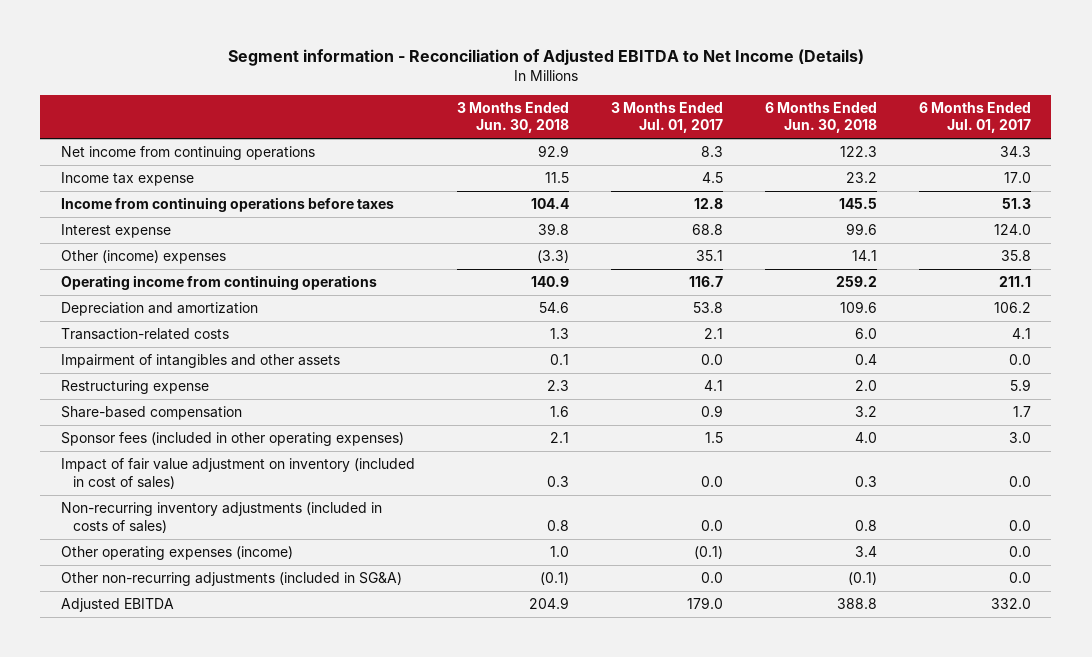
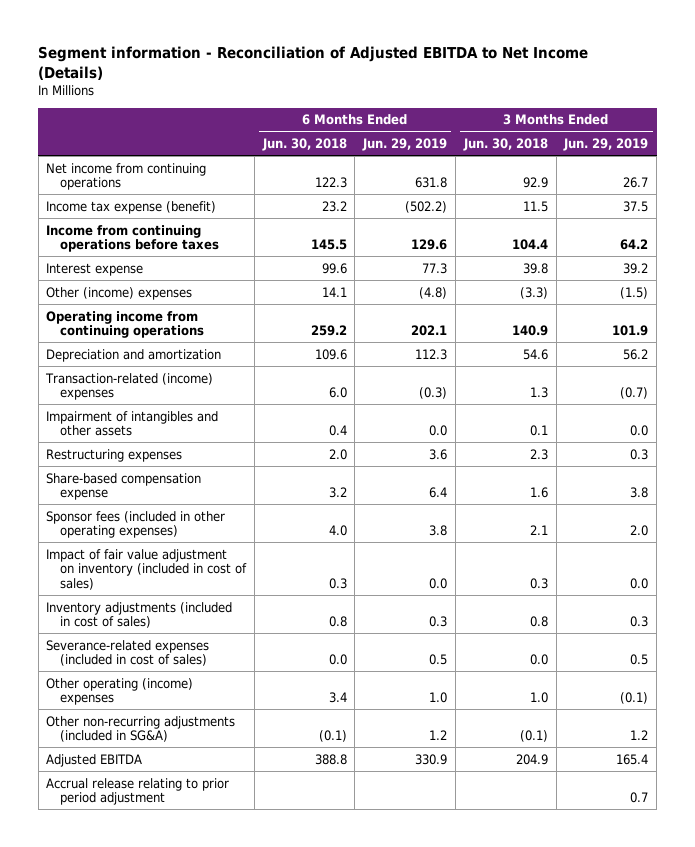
[610,101,723,134] 3 Months Ended Jul. 01, 2017 -> none
[918,101,1031,134] 6 Months Ended Jul. 01, 2017 -> none
none -> [362,137,448,151] Jun. 29, 2019
none -> [563,137,649,151] Jun. 29, 2019
[61,172,195,187] Income tax expense -> [46,200,217,214] Income tax expense (benefit)
[61,328,230,341] Transaction-related costs -> [45,372,214,401] Transaction-related (income) expenses
[61,380,210,395] Restructuring expense -> [46,448,183,462] Restructuring expenses
[61,406,243,421] Share-based compensation -> [46,472,202,501] Share-based compensation expense
[61,502,383,533] Non-recurring inventory adjustments (included in costs of sales) -> [46,601,233,629] Inventory adjustments (included in cost of sales)
none -> [46,639,210,667] Severance-related expenses (included in cost of sales)
[61,546,294,561] Other operating expenses (income) -> [46,677,194,706] Other operating (income) expenses
none -> [46,777,230,806] Accrual release relating to prior period adjustment

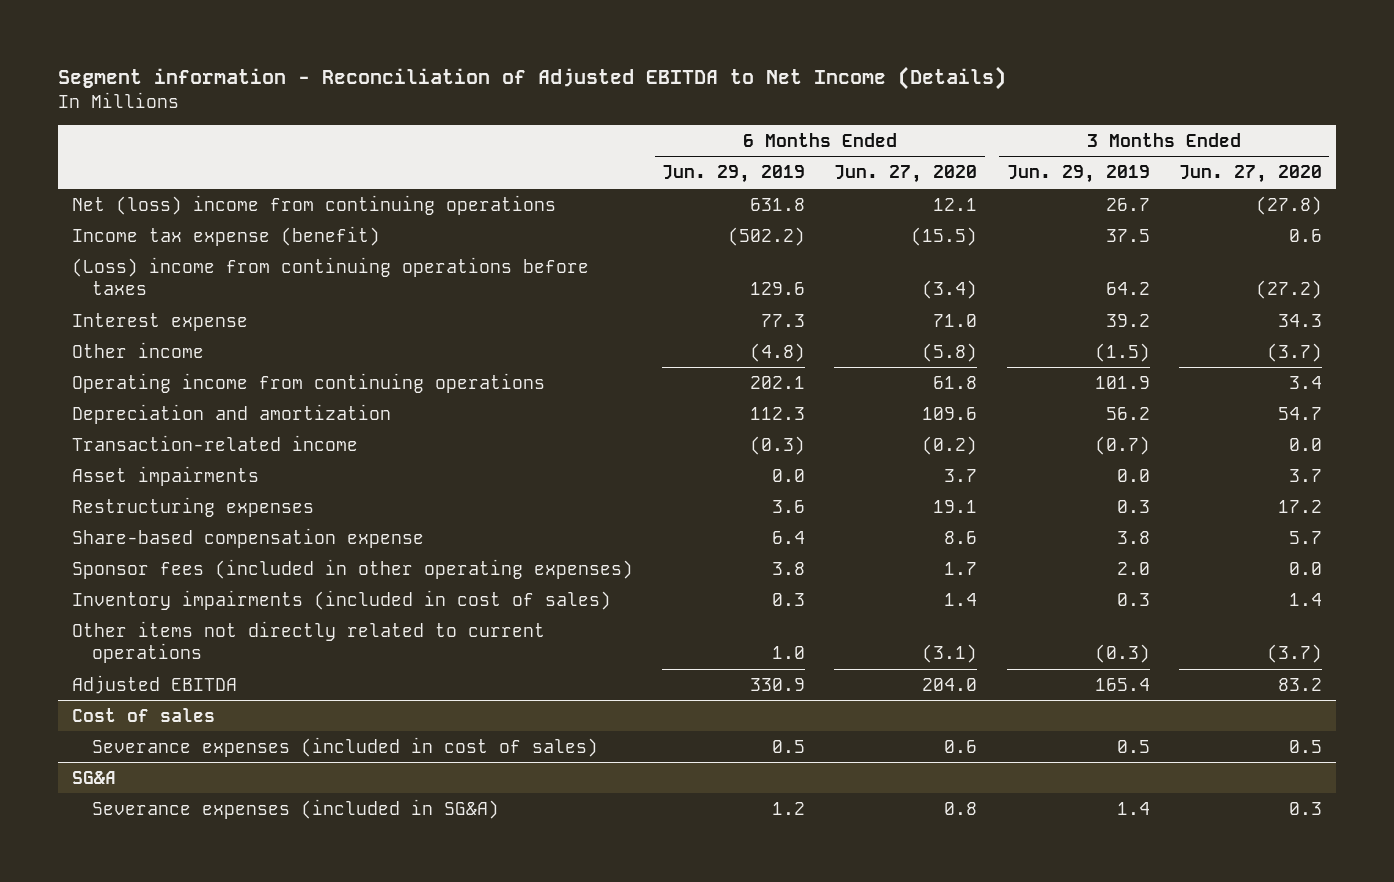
[261,137,347,151] Jun. 30, 2018 -> none
[462,137,548,151] Jun. 30, 2018 -> none
none -> [834,165,978,184] Jun. 27, 2020
none -> [1178,165,1322,184] Jun. 27, 2020
[46,162,207,191] Net income from continuing operations -> [72,194,557,215] Net (loss) income from continuing operations
[46,224,220,253] Income from continuing operations before taxes -> [72,256,590,295] (Loss) income from continuing operations before taxes
[46,286,193,300] Other (income) expenses -> [72,341,205,358] Other income
[46,410,219,437] Impairment of intangibles and other assets -> none
[45,372,214,401] Transaction-related (income) expenses -> [72,434,359,451] Transaction-related income
none -> [72,465,260,486] Asset impairments
[46,548,248,591] Impact of fair value adjustment on inventory (included in cost of sales) -> none
[46,639,210,667] Severance-related expenses (included in cost of sales) -> none
[46,677,194,706] Other operating (income) expenses -> none
[46,715,236,743] Other non-recurring adjustments (included in SG&A) -> none
[46,601,233,629] Inventory adjustments (included in cost of sales) -> [72,589,612,610] Inventory impairments (included in cost of sales)
none -> [72,620,546,663] Other items not directly related to current operations
[46,777,230,806] Accrual release relating to prior period adjustment -> none
none -> [72,707,216,722] Cost of sales
none -> [91,736,598,757] Severance expenses (included in cost of sales)
none -> [72,769,117,784] SG&A
none -> [91,798,499,819] Severance expenses (included in SG&A)

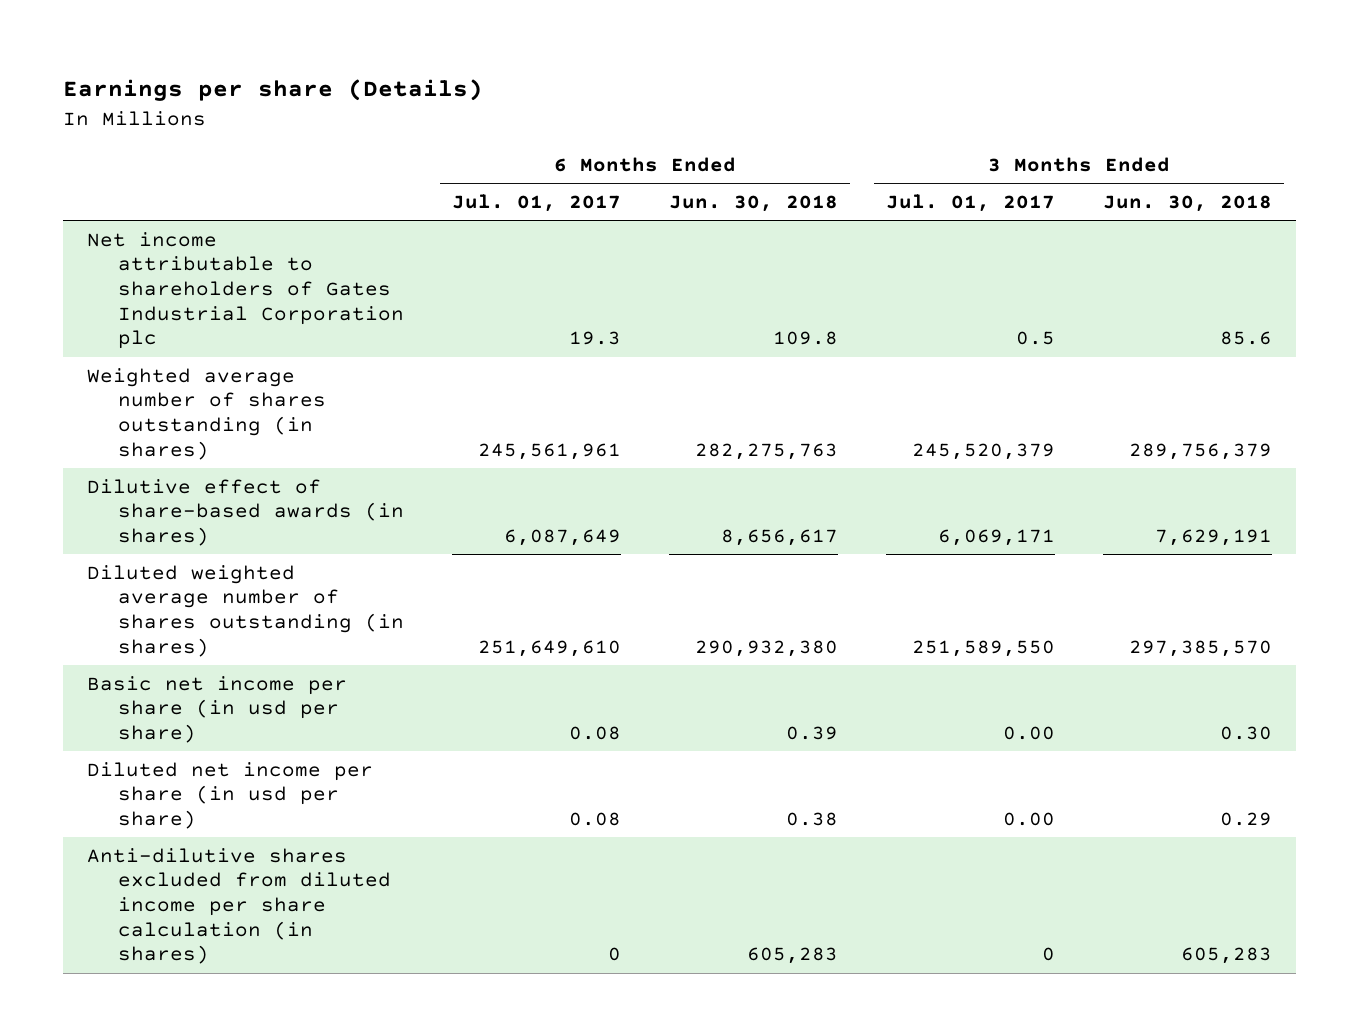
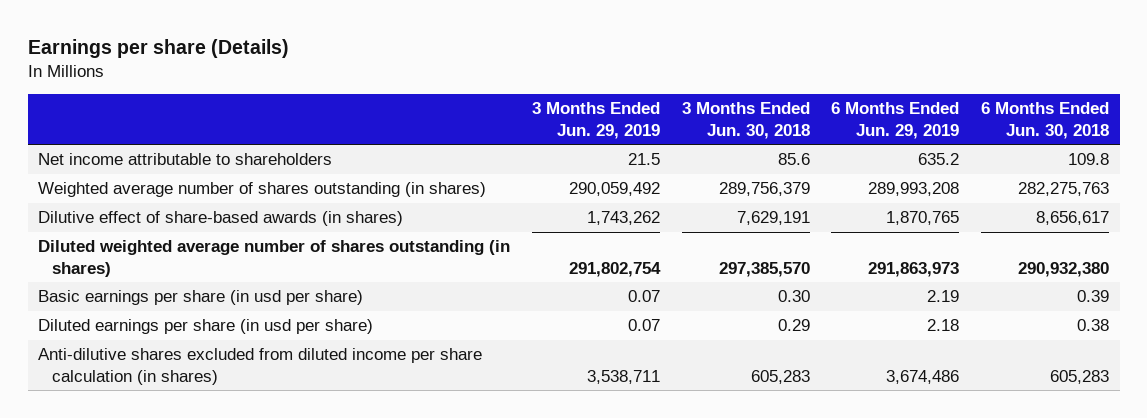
[451,194,621,213] Jul. 01, 2017 -> none
[885,194,1055,213] Jul. 01, 2017 -> none
none -> [532,102,661,139] 3 Months Ended Jun. 29, 2019
none -> [831,102,960,139] 6 Months Ended Jun. 29, 2019
[86,231,404,350] Net income attributable to shareholders of Gates Industrial Corporation plc -> [38,153,333,166] Net income attributable to shareholders
[86,675,347,744] Basic net income per share (in usd per share) -> [38,290,364,306] Basic earnings per share (in usd per share)
[86,761,373,830] Diluted net income per share (in usd per share) -> [38,319,374,335] Diluted earnings per share (in usd per share)

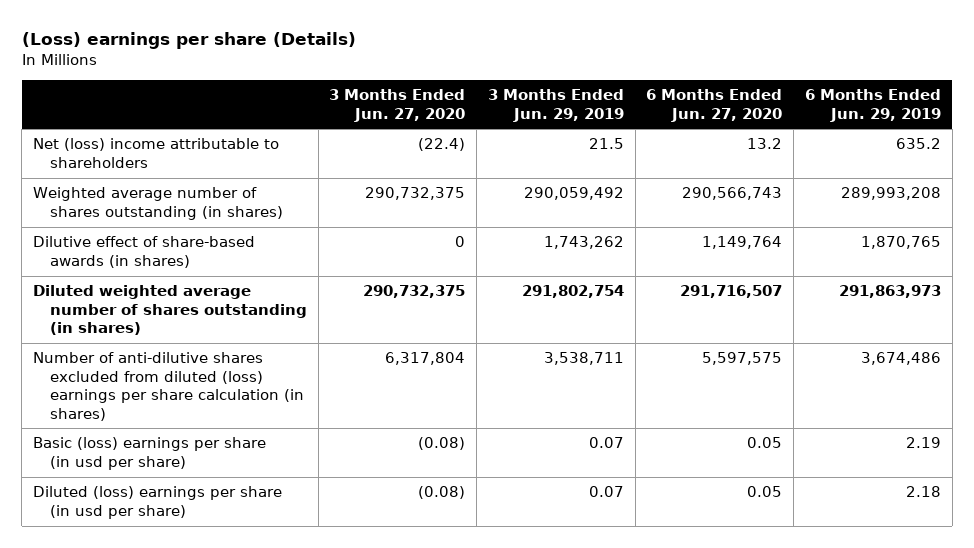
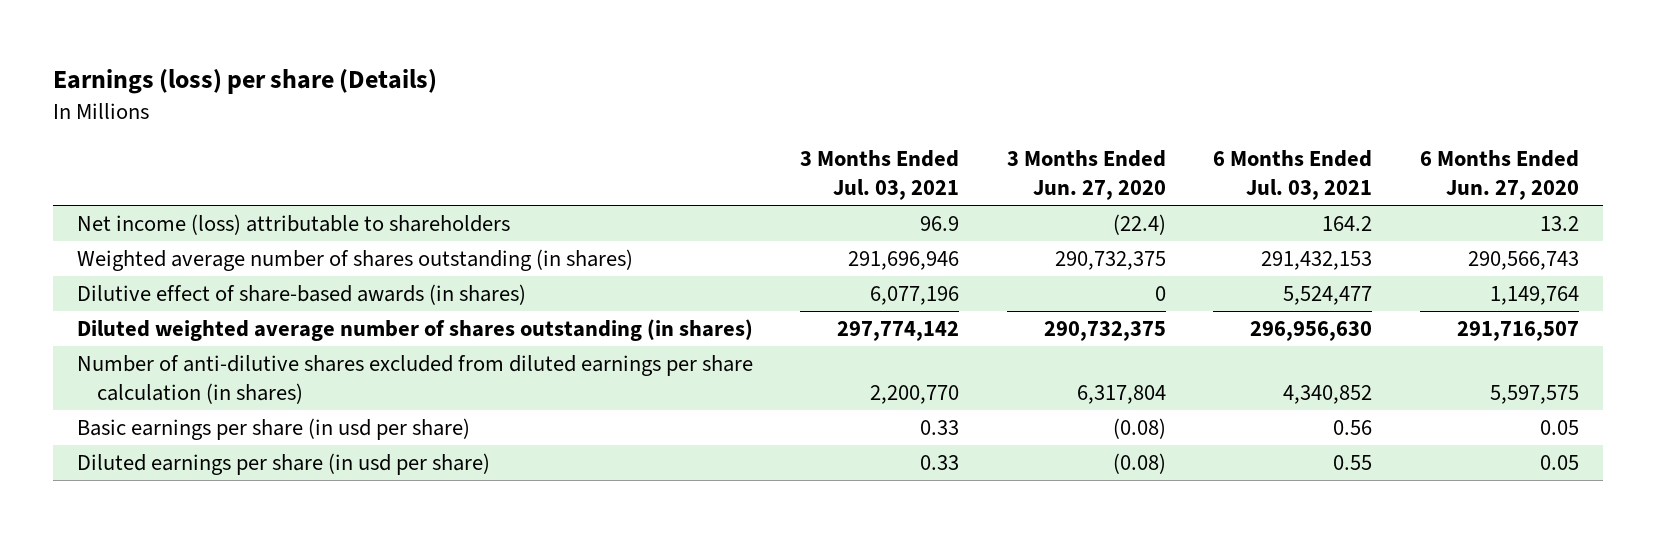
[21,31,356,49] (Loss) earnings per share (Details) -> [53,69,438,95] Earnings (loss) per share (Details)
[487,89,624,122] 3 Months Ended Jun. 29, 2019 -> none
[804,89,941,122] 6 Months Ended Jun. 29, 2019 -> none
none -> [800,150,960,201] 3 Months Ended Jul. 03, 2021
none -> [1213,150,1373,201] 6 Months Ended Jul. 03, 2021
[33,138,280,168] Net (loss) income attributable to shareholders -> [76,213,510,235] Net income (loss) attributable to shareholders
[33,352,304,421] Number of anti-dilutive shares excluded from diluted (loss) earnings per share calculation (in shares) -> [76,354,753,404] Number of anti-dilutive shares excluded from diluted earnings per share calculation (in shares)
[33,437,267,470] Basic (loss) earnings per share (in usd per share) -> [76,417,470,440] Basic earnings per share (in usd per share)
[33,486,283,519] Diluted (loss) earnings per share (in usd per share) -> [76,452,490,475] Diluted earnings per share (in usd per share)

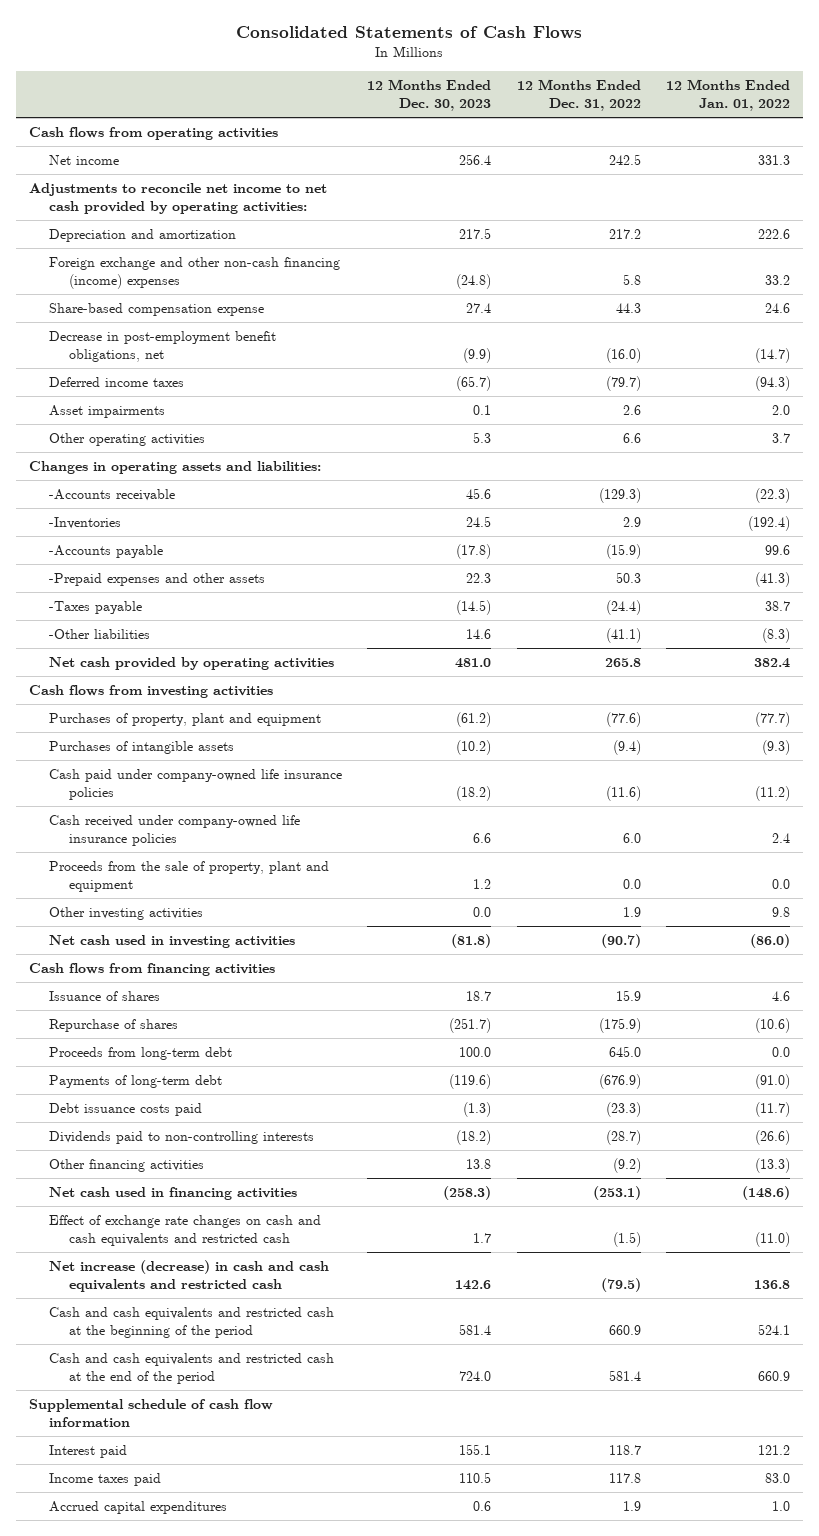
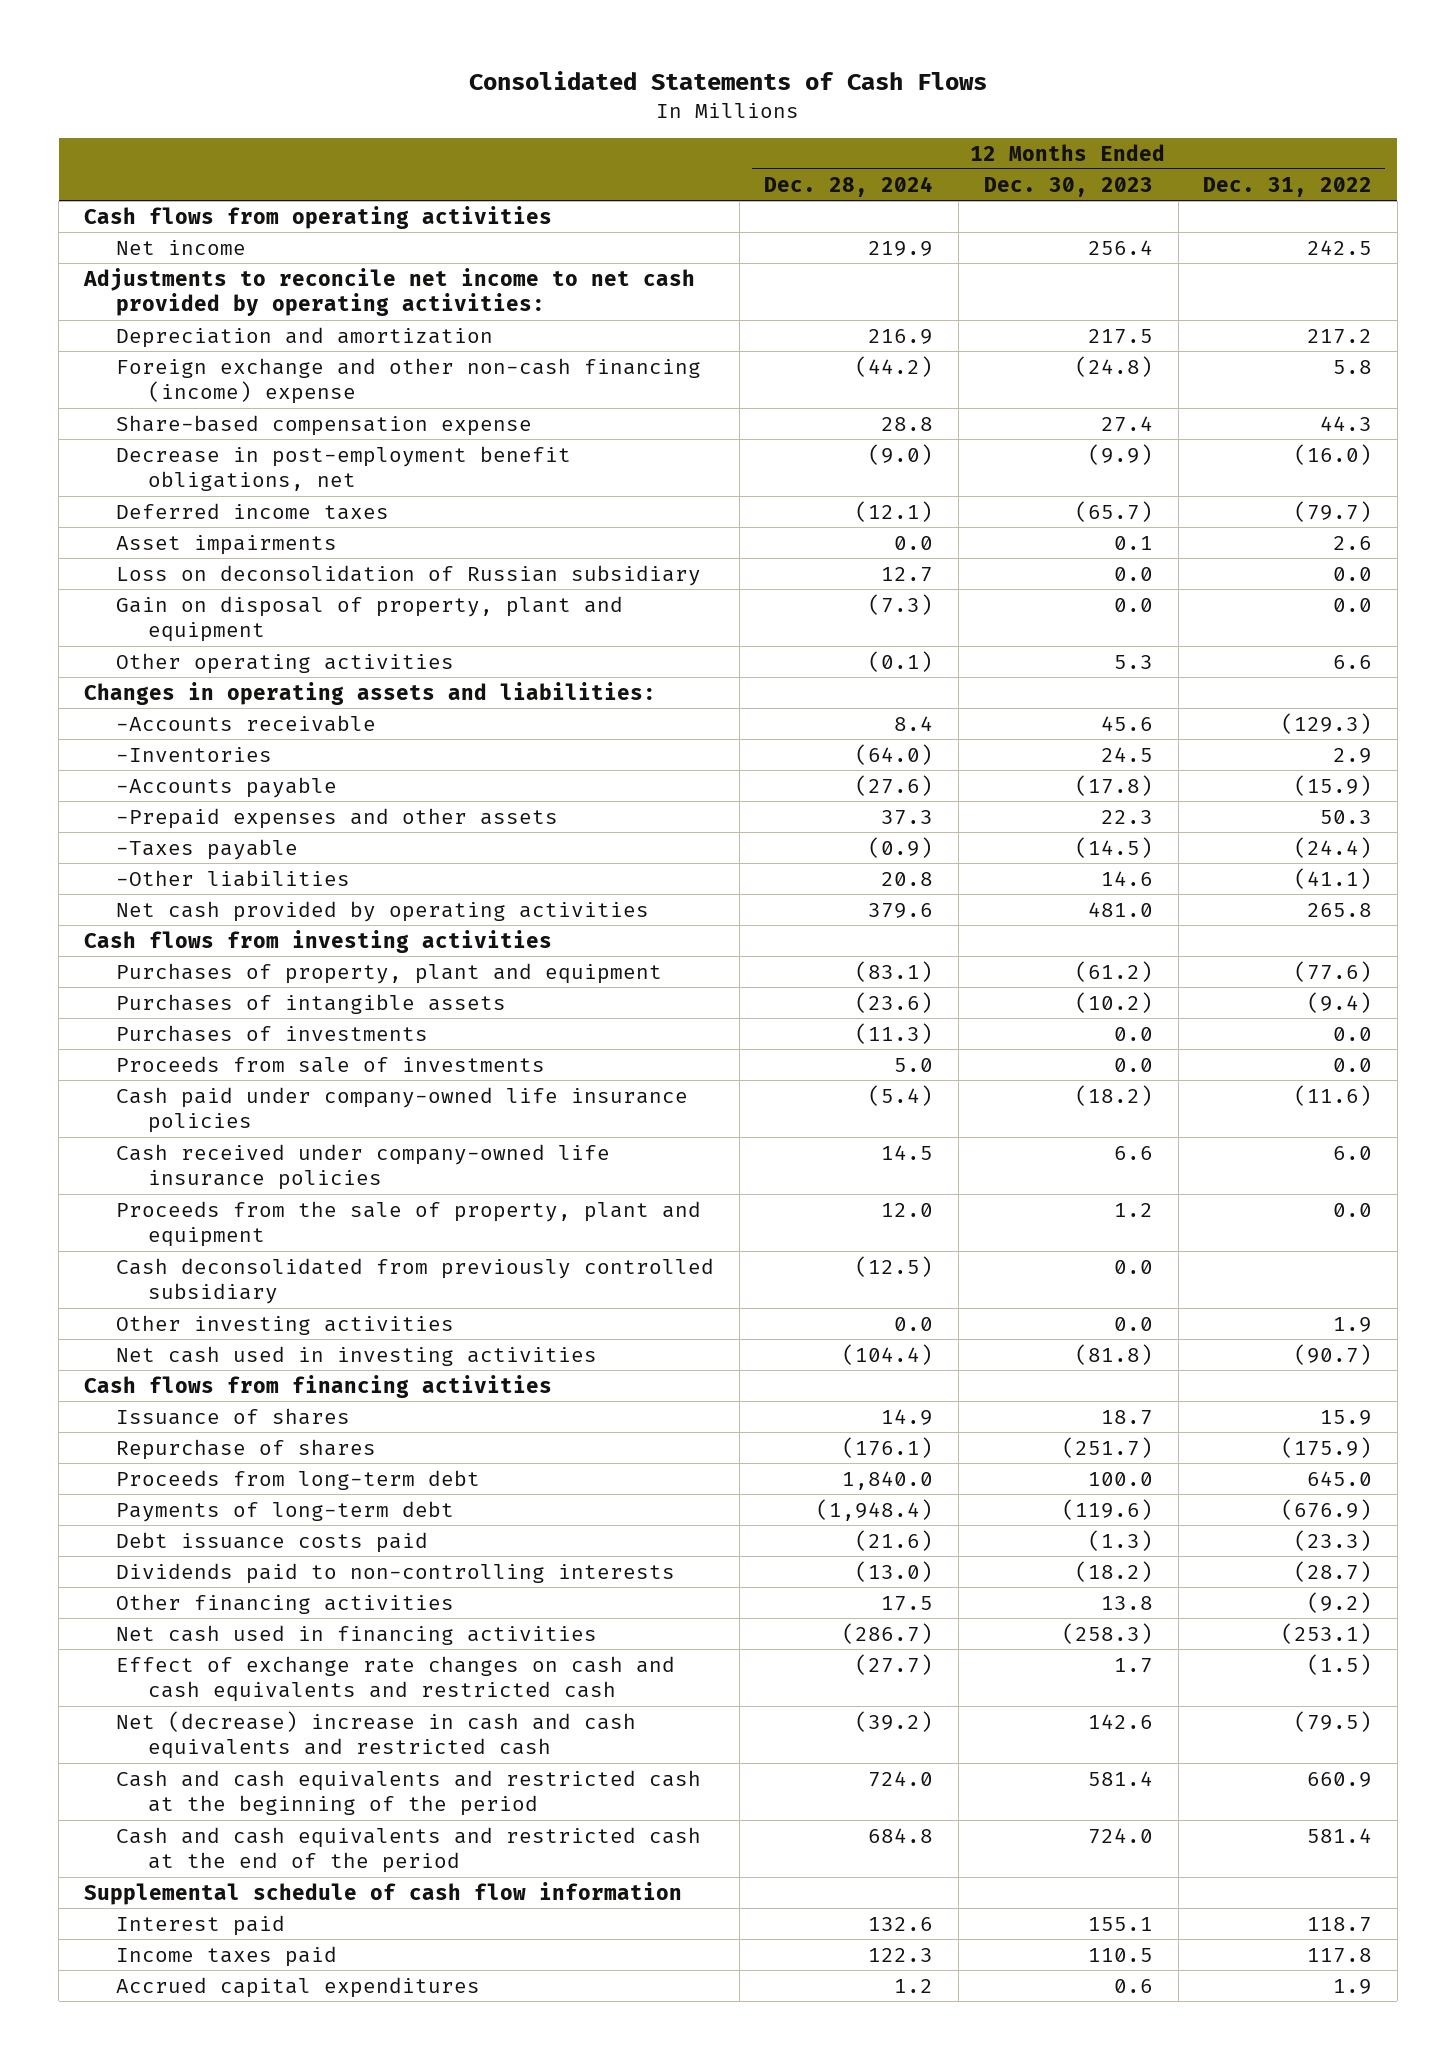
[666,78,791,112] 12 Months Ended Jan. 01, 2022 -> none
none -> [764,175,934,197] Dec. 28, 2024
[48,256,340,290] Foreign exchange and other non-cash financing (income) expenses -> [115,357,701,405] Foreign exchange and other non-cash financing (income) expense
none -> [115,564,701,586] Loss on deconsolidation of Russian subsidiary
none -> [115,595,623,643] Gain on disposal of property, plant and equipment
none -> [115,1024,428,1042] Purchases of investments
none -> [115,1055,545,1073] Proceeds from sale of investments
none -> [115,1257,714,1305] Cash deconsolidated from previously controlled subsidiary
[48,1259,329,1293] Net increase (decrease) in cash and cash equivalents and restricted cash -> [115,1710,636,1760] Net (decrease) increase in cash and cash equivalents and restricted cash

